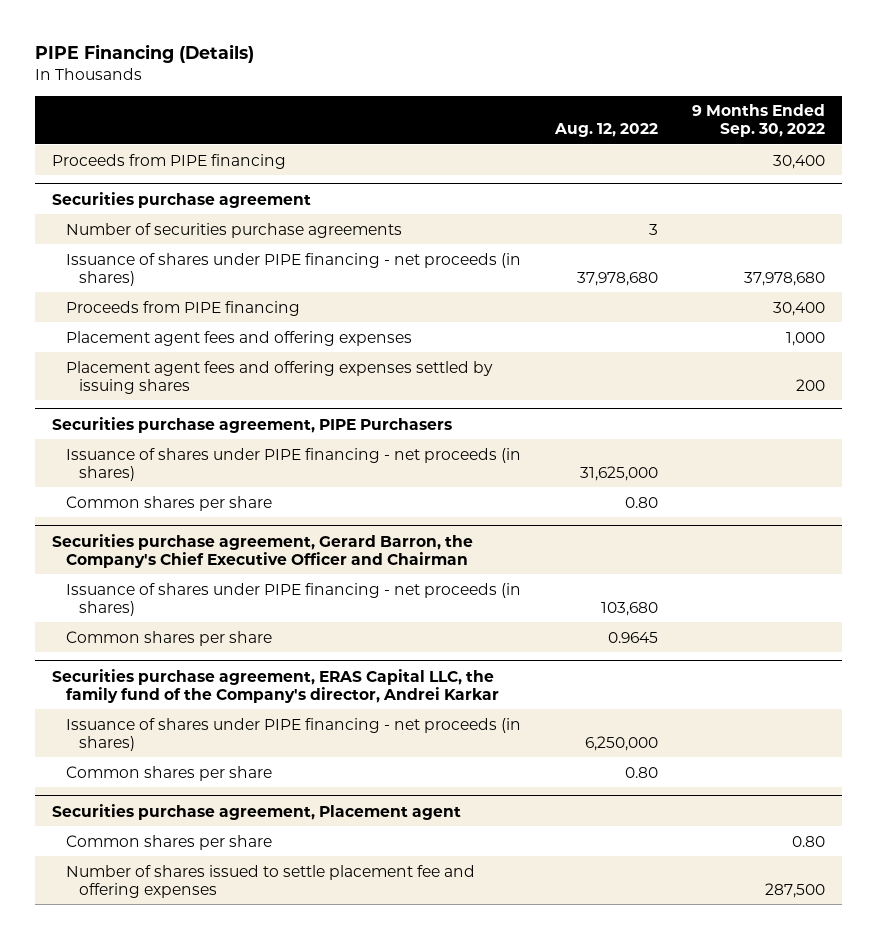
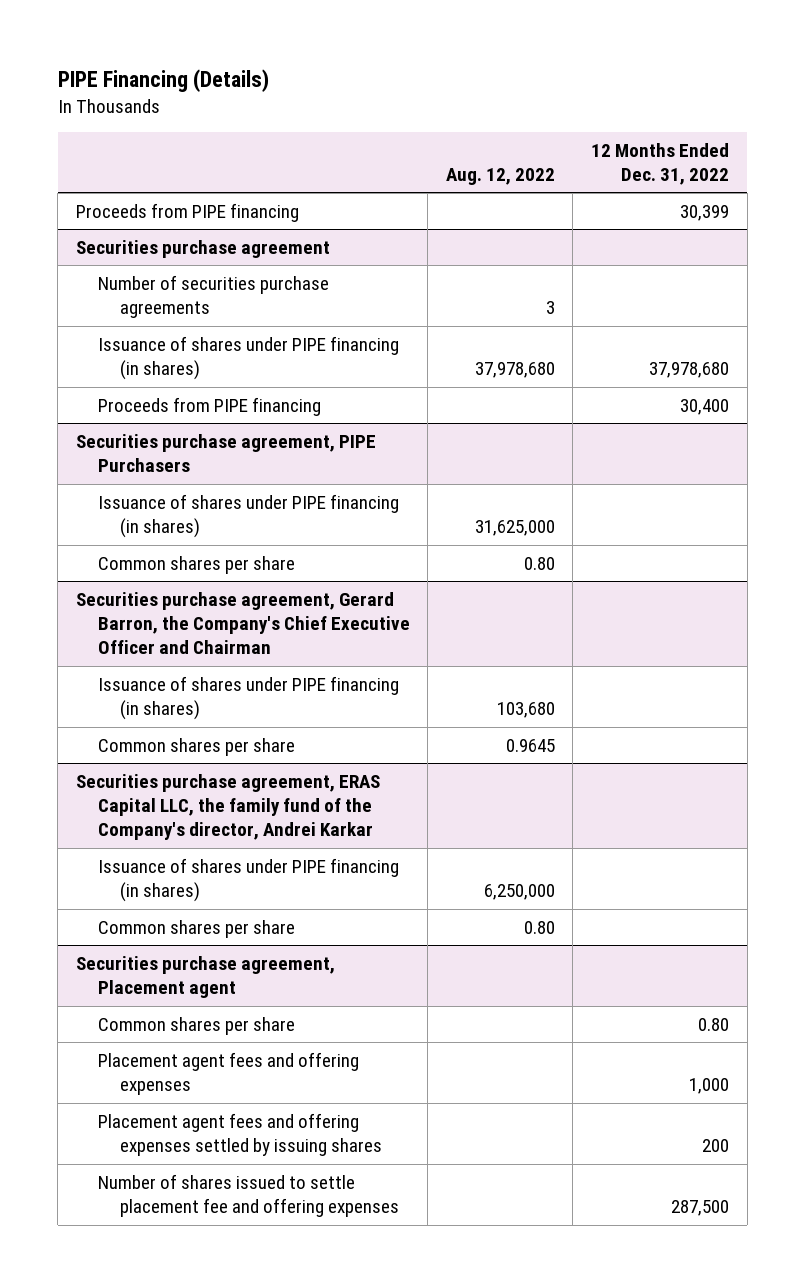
[691,104,825,138] 9 Months Ended Sep. 30, 2022 -> none
none -> [590,142,729,185] 12 Months Ended Dec. 31, 2022
[65,252,521,286] Issuance of shares under PIPE financing - net proceeds (in shares) -> [97,335,399,381] Issuance of shares under PIPE financing (in shares)
[65,330,412,346] Placement agent fees and offering expenses -> none
[65,360,493,394] Placement agent fees and offering expenses settled by issuing shares -> none
[65,447,521,481] Issuance of shares under PIPE financing - net proceeds (in shares) -> [97,493,399,539] Issuance of shares under PIPE financing (in shares)
[65,582,521,616] Issuance of shares under PIPE financing - net proceeds (in shares) -> [97,675,399,721] Issuance of shares under PIPE financing (in shares)
[65,717,521,751] Issuance of shares under PIPE financing - net proceeds (in shares) -> [97,857,399,903] Issuance of shares under PIPE financing (in shares)
none -> [97,1051,359,1096] Placement agent fees and offering expenses
none -> [97,1112,382,1157] Placement agent fees and offering expenses settled by issuing shares

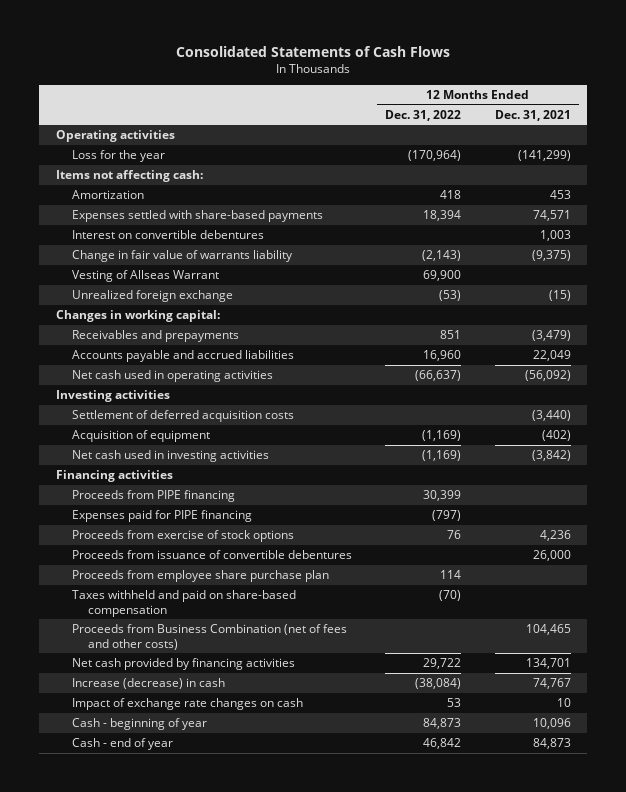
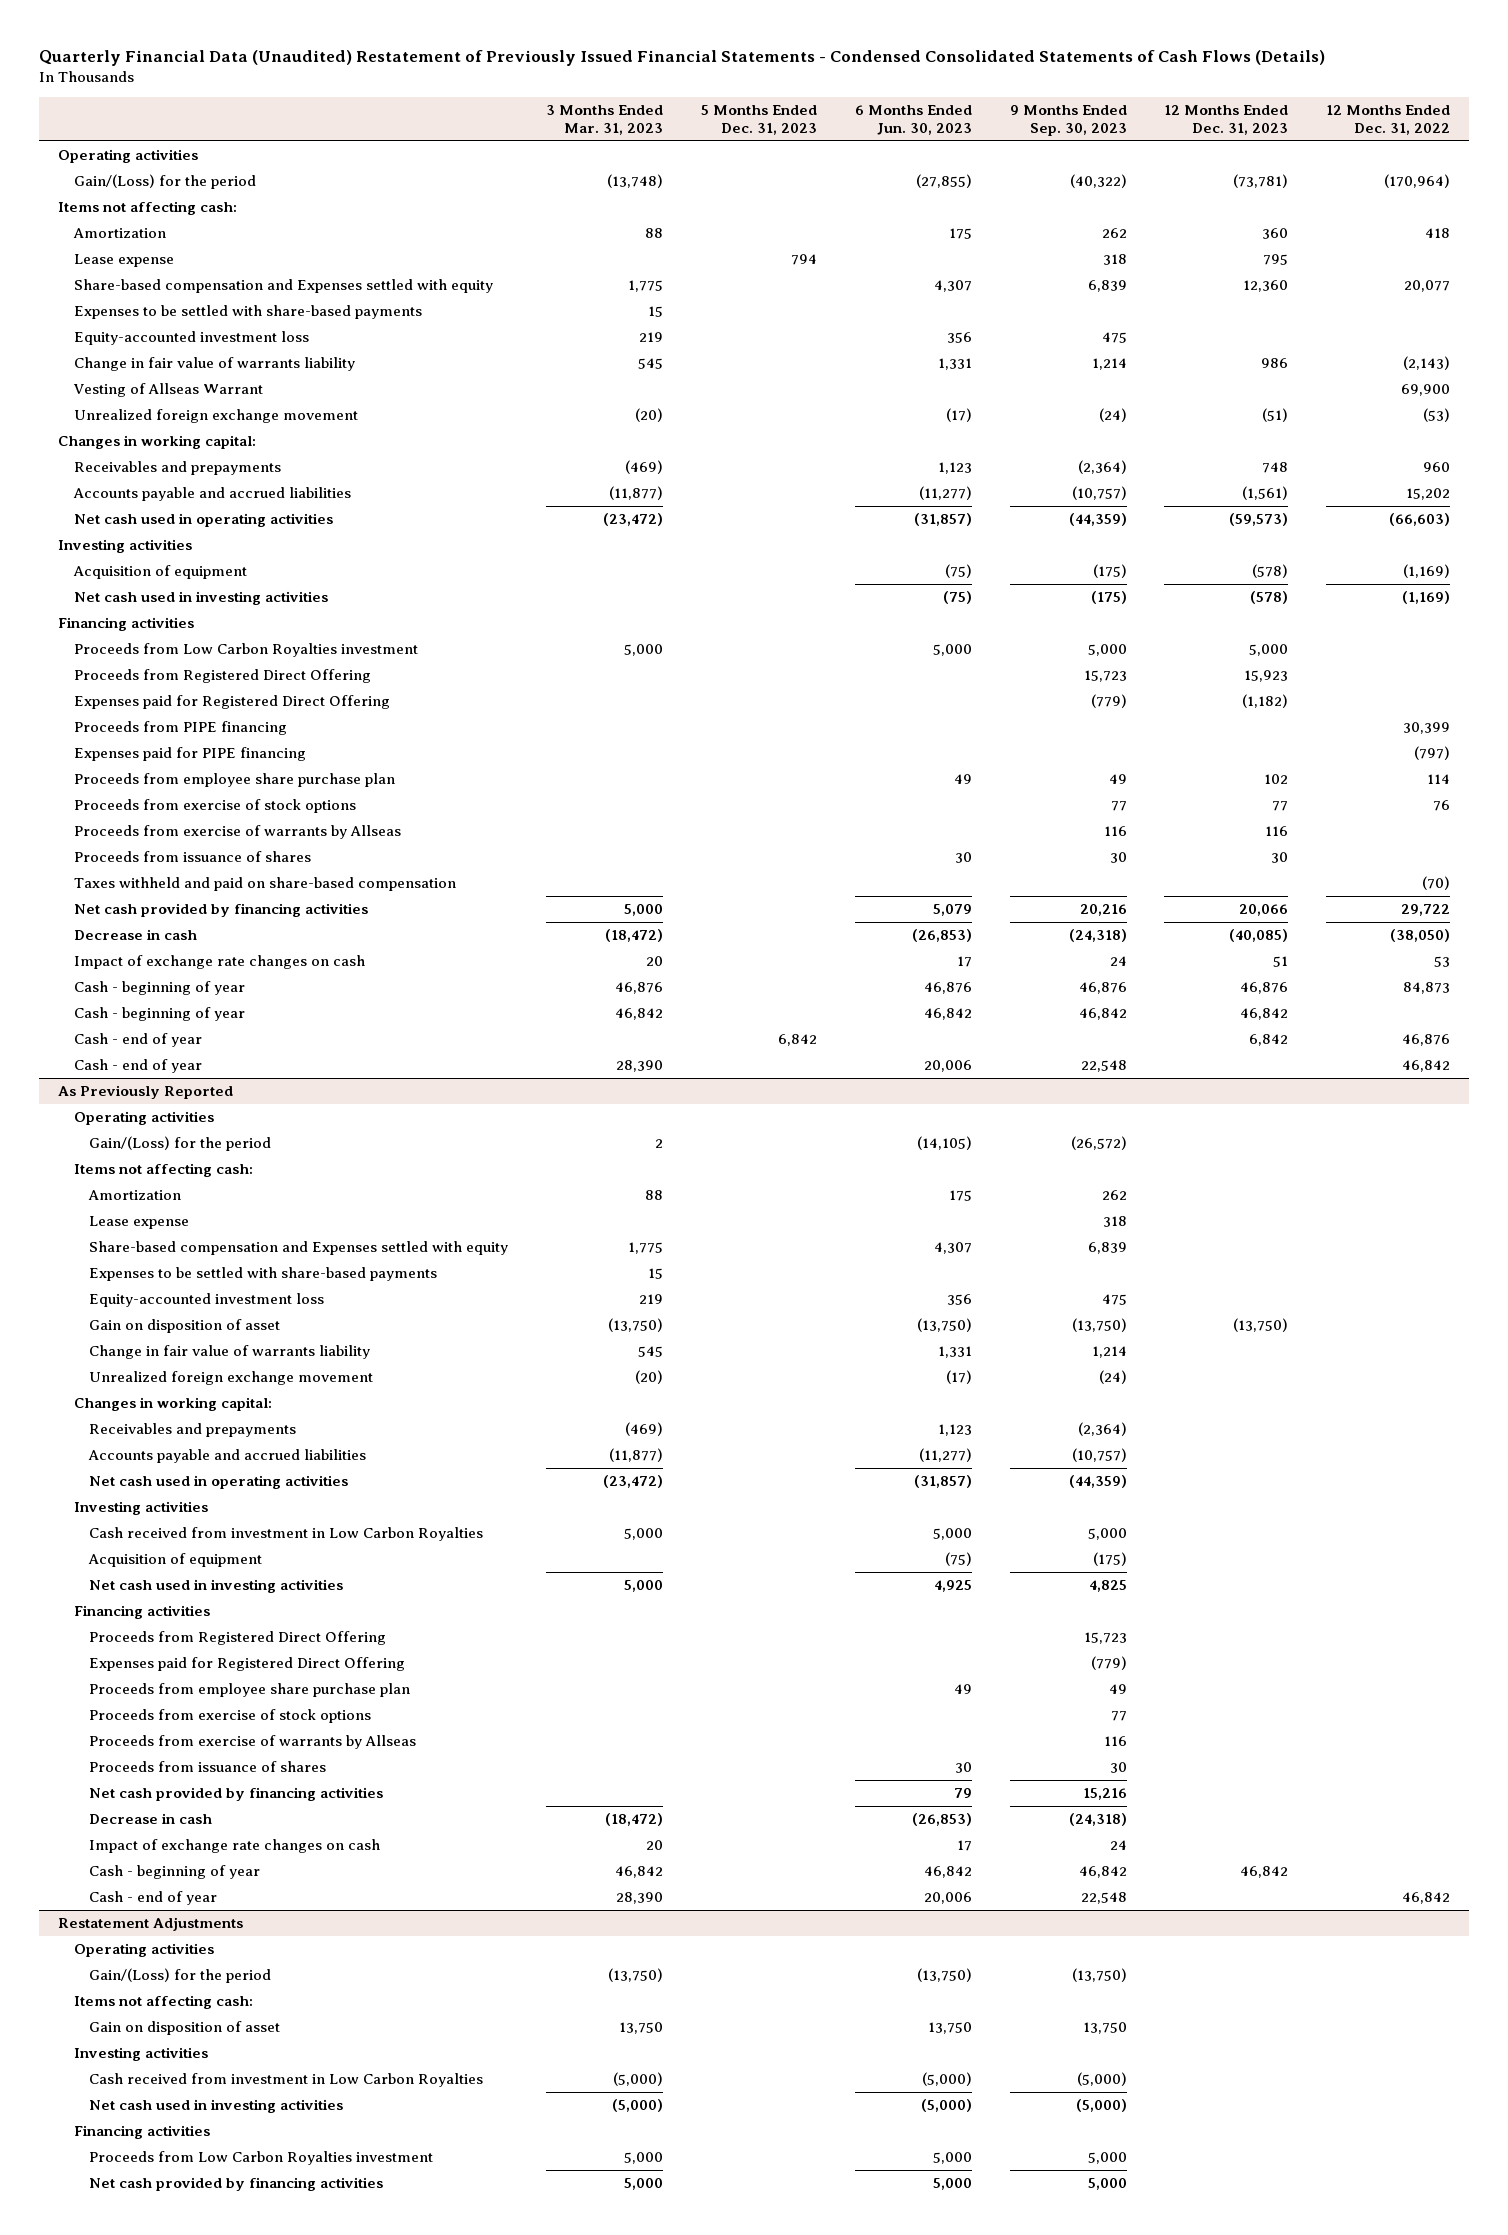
[176,46,451,58] Consolidated Statements of Cash Flows -> [39,50,1326,67] Quarterly Financial Data (Unaudited) Restatement of Previously Issued Financial Statements - Condensed Consolidated Statements of Cash Flows (Details)
[494,109,571,121] Dec. 31, 2021 -> none
none -> [546,105,664,135] 3 Months Ended Mar. 31, 2023
none -> [701,105,818,135] 5 Months Ended Dec. 31, 2023
none -> [854,105,972,135] 6 Months Ended Jun. 30, 2023
none -> [1009,105,1127,136] 9 Months Ended Sep. 30, 2023
none -> [1164,105,1289,135] 12 Months Ended Dec. 31, 2023
[71,150,165,163] Loss for the year -> [73,174,256,190] Gain/(Loss) for the period
[71,230,264,240] Interest on convertible debentures -> none
none -> [73,254,174,268] Lease expense
[71,210,323,223] Expenses settled with share-based payments -> [73,279,493,294] Share-based compensation and Expenses settled with equity
[423,210,462,222] 18,394 -> [1404,280,1451,293] 20,077
none -> [73,305,422,320] Expenses to be settled with share-based payments
none -> [73,331,309,346] Equity-accounted investment loss
[71,290,233,303] Unrealized foreign exchange -> [73,409,358,424] Unrealized foreign exchange movement
[440,330,462,340] 851 -> [1423,462,1451,473] 960
[423,350,462,362] 16,960 -> [1406,488,1451,501] 15,202
[415,370,462,382] (66,637) -> [1389,513,1451,527] (66,603)
[71,410,294,423] Settlement of deferred acquisition costs -> none
none -> [73,643,418,658] Proceeds from Low Carbon Royalties investment
none -> [73,669,371,684] Proceeds from Registered Direct Offering
none -> [73,695,390,710] Expenses paid for Registered Direct Offering
[71,550,352,560] Proceeds from issuance of convertible debentures -> none
[71,530,294,543] Proceeds from exercise of stock options -> [73,799,356,814] Proceeds from exercise of stock options
none -> [73,825,401,840] Proceeds from exercise of warrants by Allseas
none -> [73,851,311,863] Proceeds from issuance of shares
[71,624,347,650] Proceeds from Business Combination (net of fees and other costs) -> none
[71,678,225,690] Increase (decrease) in cash -> [73,929,197,941] Decrease in cash
[415,678,462,690] (38,084) -> [1390,929,1451,943] (38,050)
none -> [73,1007,245,1022] Cash - beginning of year
none -> [73,1033,202,1048] Cash - end of year
none -> [58,1085,234,1100] As Previously Reported
none -> [73,1111,214,1126] Operating activities
none -> [89,1136,272,1152] Gain/(Loss) for the period
none -> [73,1163,253,1178] Items not affecting cash:
none -> [88,1190,182,1201] Amortization
none -> [89,1216,190,1230] Lease expense
none -> [89,1241,509,1256] Share-based compensation and Expenses settled with equity
none -> [89,1267,438,1282] Expenses to be settled with share-based payments
none -> [89,1293,325,1308] Equity-accounted investment loss
none -> [89,1319,281,1334] Gain on disposition of asset
none -> [89,1345,371,1360] Change in fair value of warrants liability
none -> [89,1371,374,1386] Unrealized foreign exchange movement
none -> [73,1397,272,1412] Changes in working capital:
none -> [89,1423,297,1438] Receivables and prepayments
none -> [88,1449,367,1464] Accounts payable and accrued liabilities
none -> [89,1475,349,1490] Net cash used in operating activities
none -> [73,1501,208,1516] Investing activities
none -> [89,1527,484,1542] Cash received from investment in Low Carbon Royalties
none -> [88,1553,263,1568] Acquisition of equipment
none -> [89,1579,344,1594] Net cash used in investing activities
none -> [73,1605,210,1620] Financing activities
none -> [89,1631,387,1646] Proceeds from Registered Direct Offering
none -> [89,1657,406,1672] Expenses paid for Registered Direct Offering
none -> [89,1683,411,1698] Proceeds from employee share purchase plan
none -> [89,1709,372,1724] Proceeds from exercise of stock options
none -> [89,1735,417,1750] Proceeds from exercise of warrants by Allseas
none -> [89,1761,327,1773] Proceeds from issuance of shares
none -> [89,1787,384,1802] Net cash provided by financing activities
none -> [89,1813,213,1825] Decrease in cash
none -> [89,1839,381,1854] Impact of exchange rate changes on cash
none -> [89,1865,261,1880] Cash - beginning of year
none -> [89,1891,218,1906] Cash - end of year
none -> [58,1917,244,1932] Restatement Adjustments
none -> [73,1943,214,1958] Operating activities
none -> [89,1968,272,1984] Gain/(Loss) for the period
none -> [73,1995,253,2010] Items not affecting cash:
none -> [89,2021,281,2036] Gain on disposition of asset
none -> [73,2047,208,2062] Investing activities
none -> [89,2073,484,2088] Cash received from investment in Low Carbon Royalties
none -> [89,2099,344,2114] Net cash used in investing activities
none -> [73,2125,210,2140] Financing activities
none -> [89,2151,434,2166] Proceeds from Low Carbon Royalties investment
none -> [89,2177,384,2192] Net cash provided by financing activities

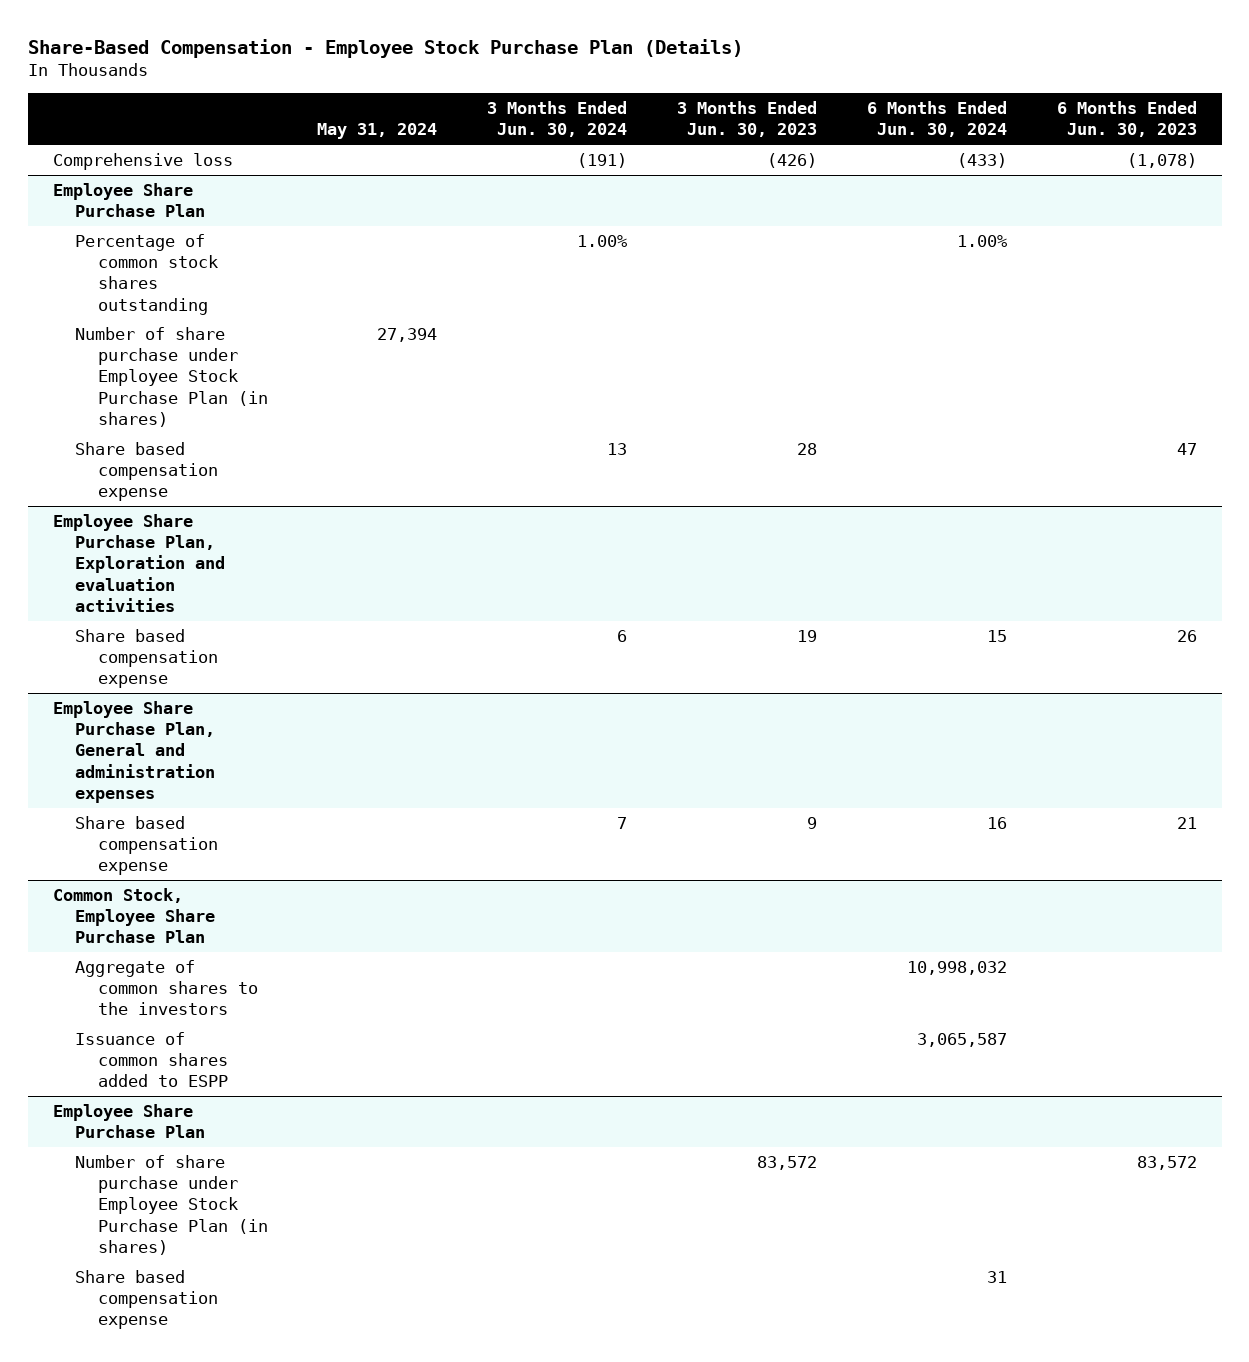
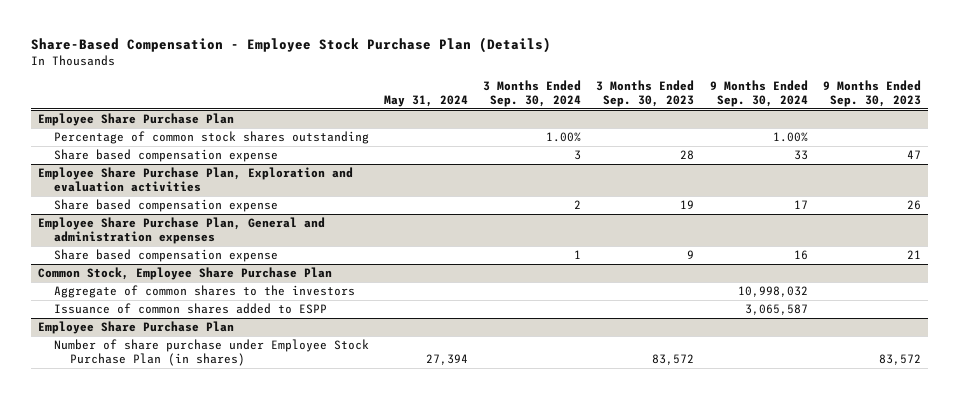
[487,101,628,138] 3 Months Ended Jun. 30, 2024 -> none
[677,101,818,138] 3 Months Ended Jun. 30, 2023 -> none
[866,101,1007,138] 6 Months Ended Jun. 30, 2024 -> none
[1056,101,1197,138] 6 Months Ended Jun. 30, 2023 -> none
none -> [483,80,582,108] 3 Months Ended Sep. 30, 2024
none -> [596,80,695,108] 3 Months Ended Sep. 30, 2023
none -> [709,80,808,108] 9 Months Ended Sep. 30, 2024
none -> [822,80,921,108] 9 Months Ended Sep. 30, 2023
[52,152,233,170] Comprehensive loss -> none
[75,1154,268,1255] Number of share purchase under Employee Stock Purchase Plan (in shares) -> none
[75,1269,218,1330] Share based compensation expense -> none
[75,326,268,427] Number of share purchase under Employee Stock Purchase Plan (in shares) -> [54,339,370,367] Number of share purchase under Employee Stock Purchase Plan (in shares)

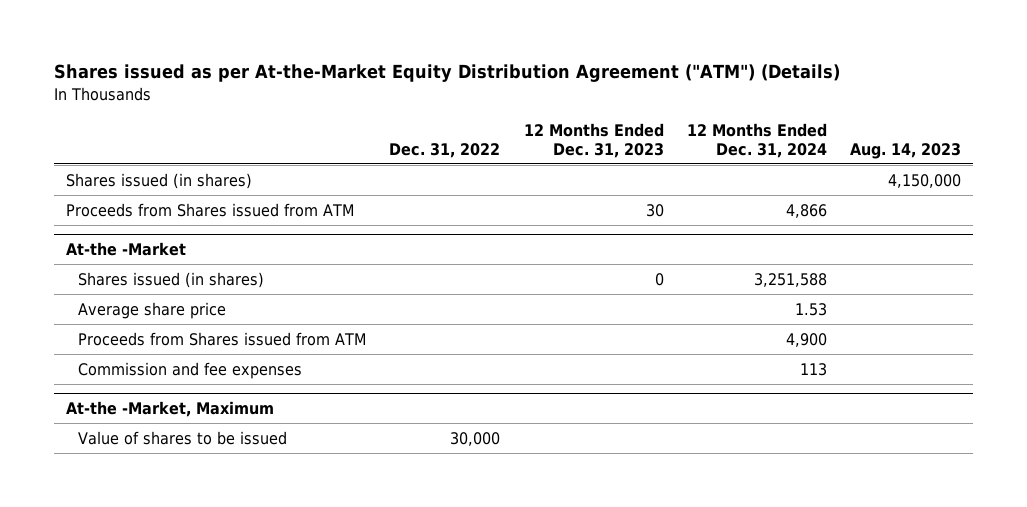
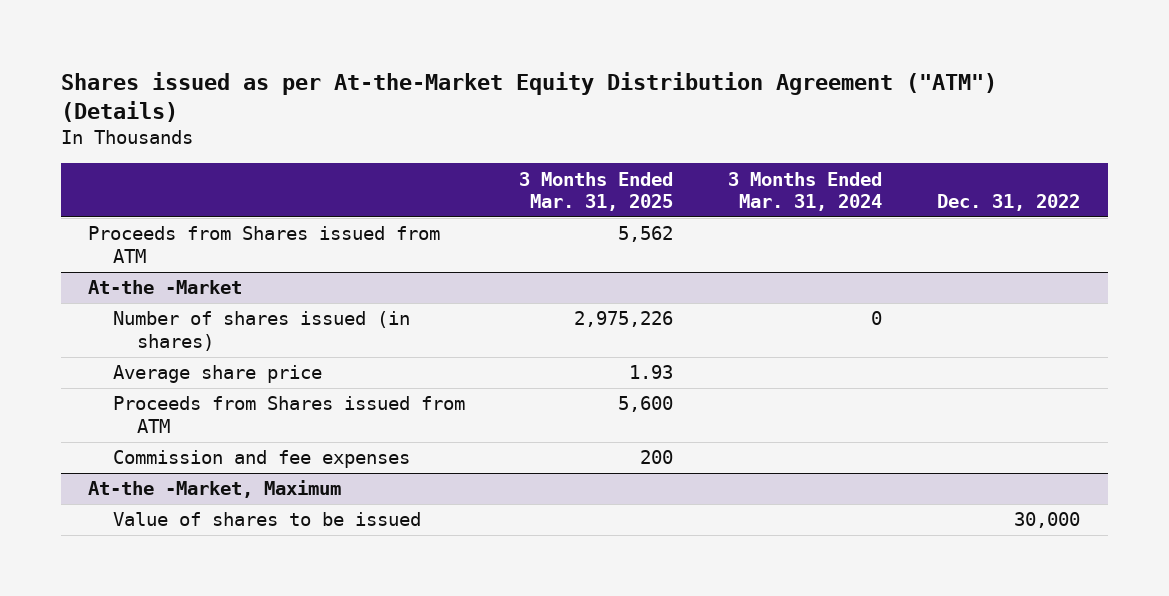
[523,123,664,158] 12 Months Ended Dec. 31, 2023 -> none
[687,123,828,158] 12 Months Ended Dec. 31, 2024 -> none
[850,142,962,159] Aug. 14, 2023 -> none
none -> [519,171,674,212] 3 Months Ended Mar. 31, 2025
none -> [728,171,883,212] 3 Months Ended Mar. 31, 2024
[65,172,252,189] Shares issued (in shares) -> none
[77,271,264,288] Shares issued (in shares) -> [112,311,410,351] Number of shares issued (in shares)

